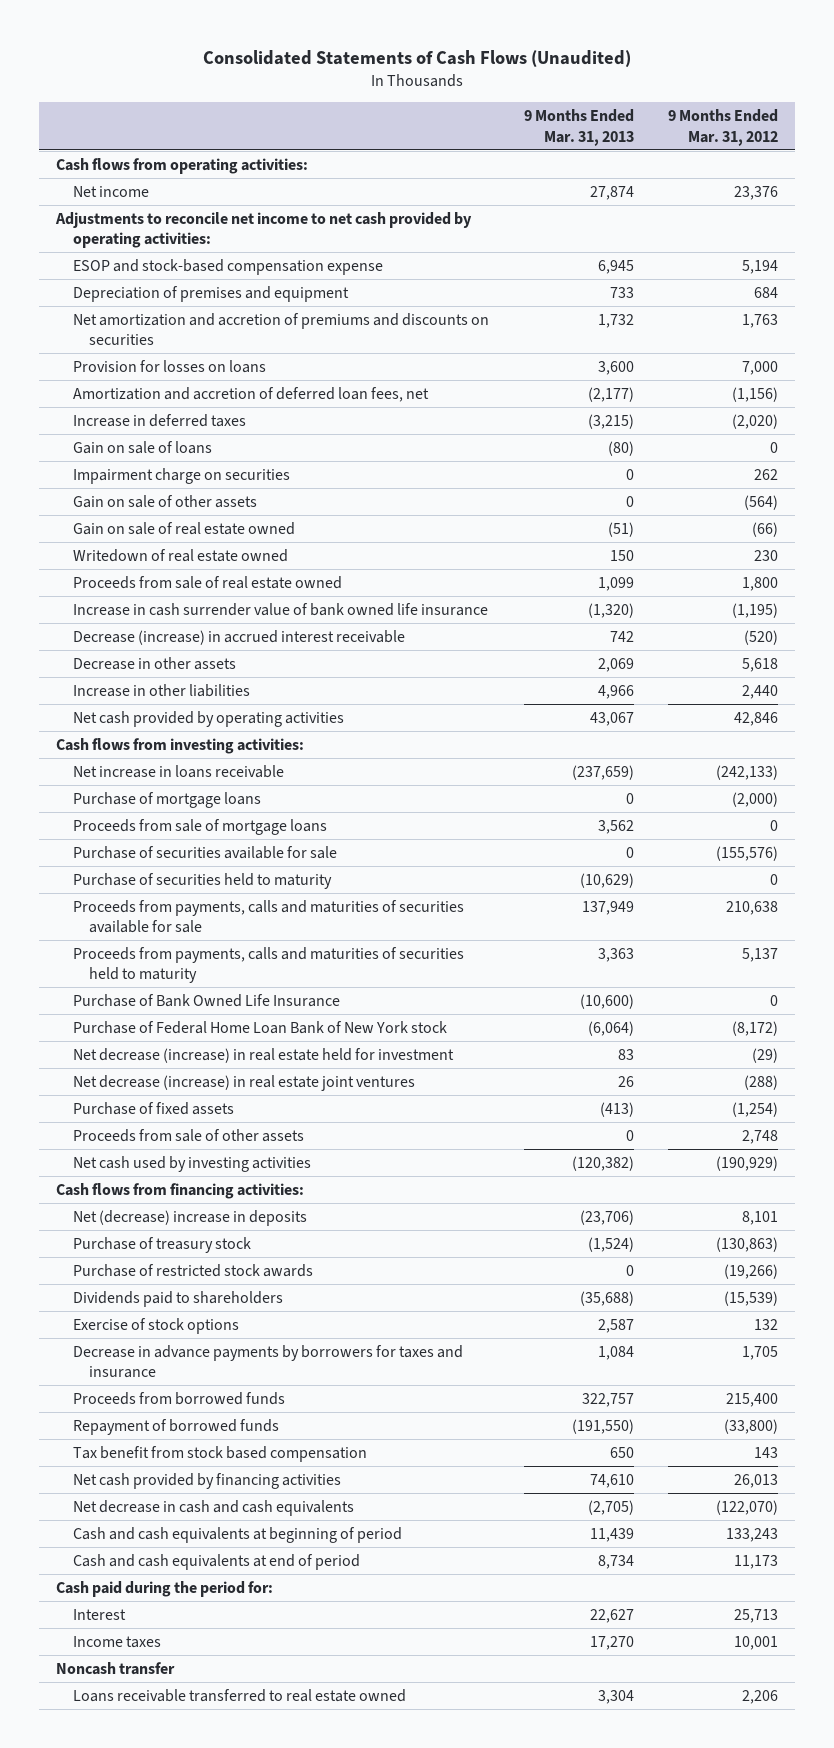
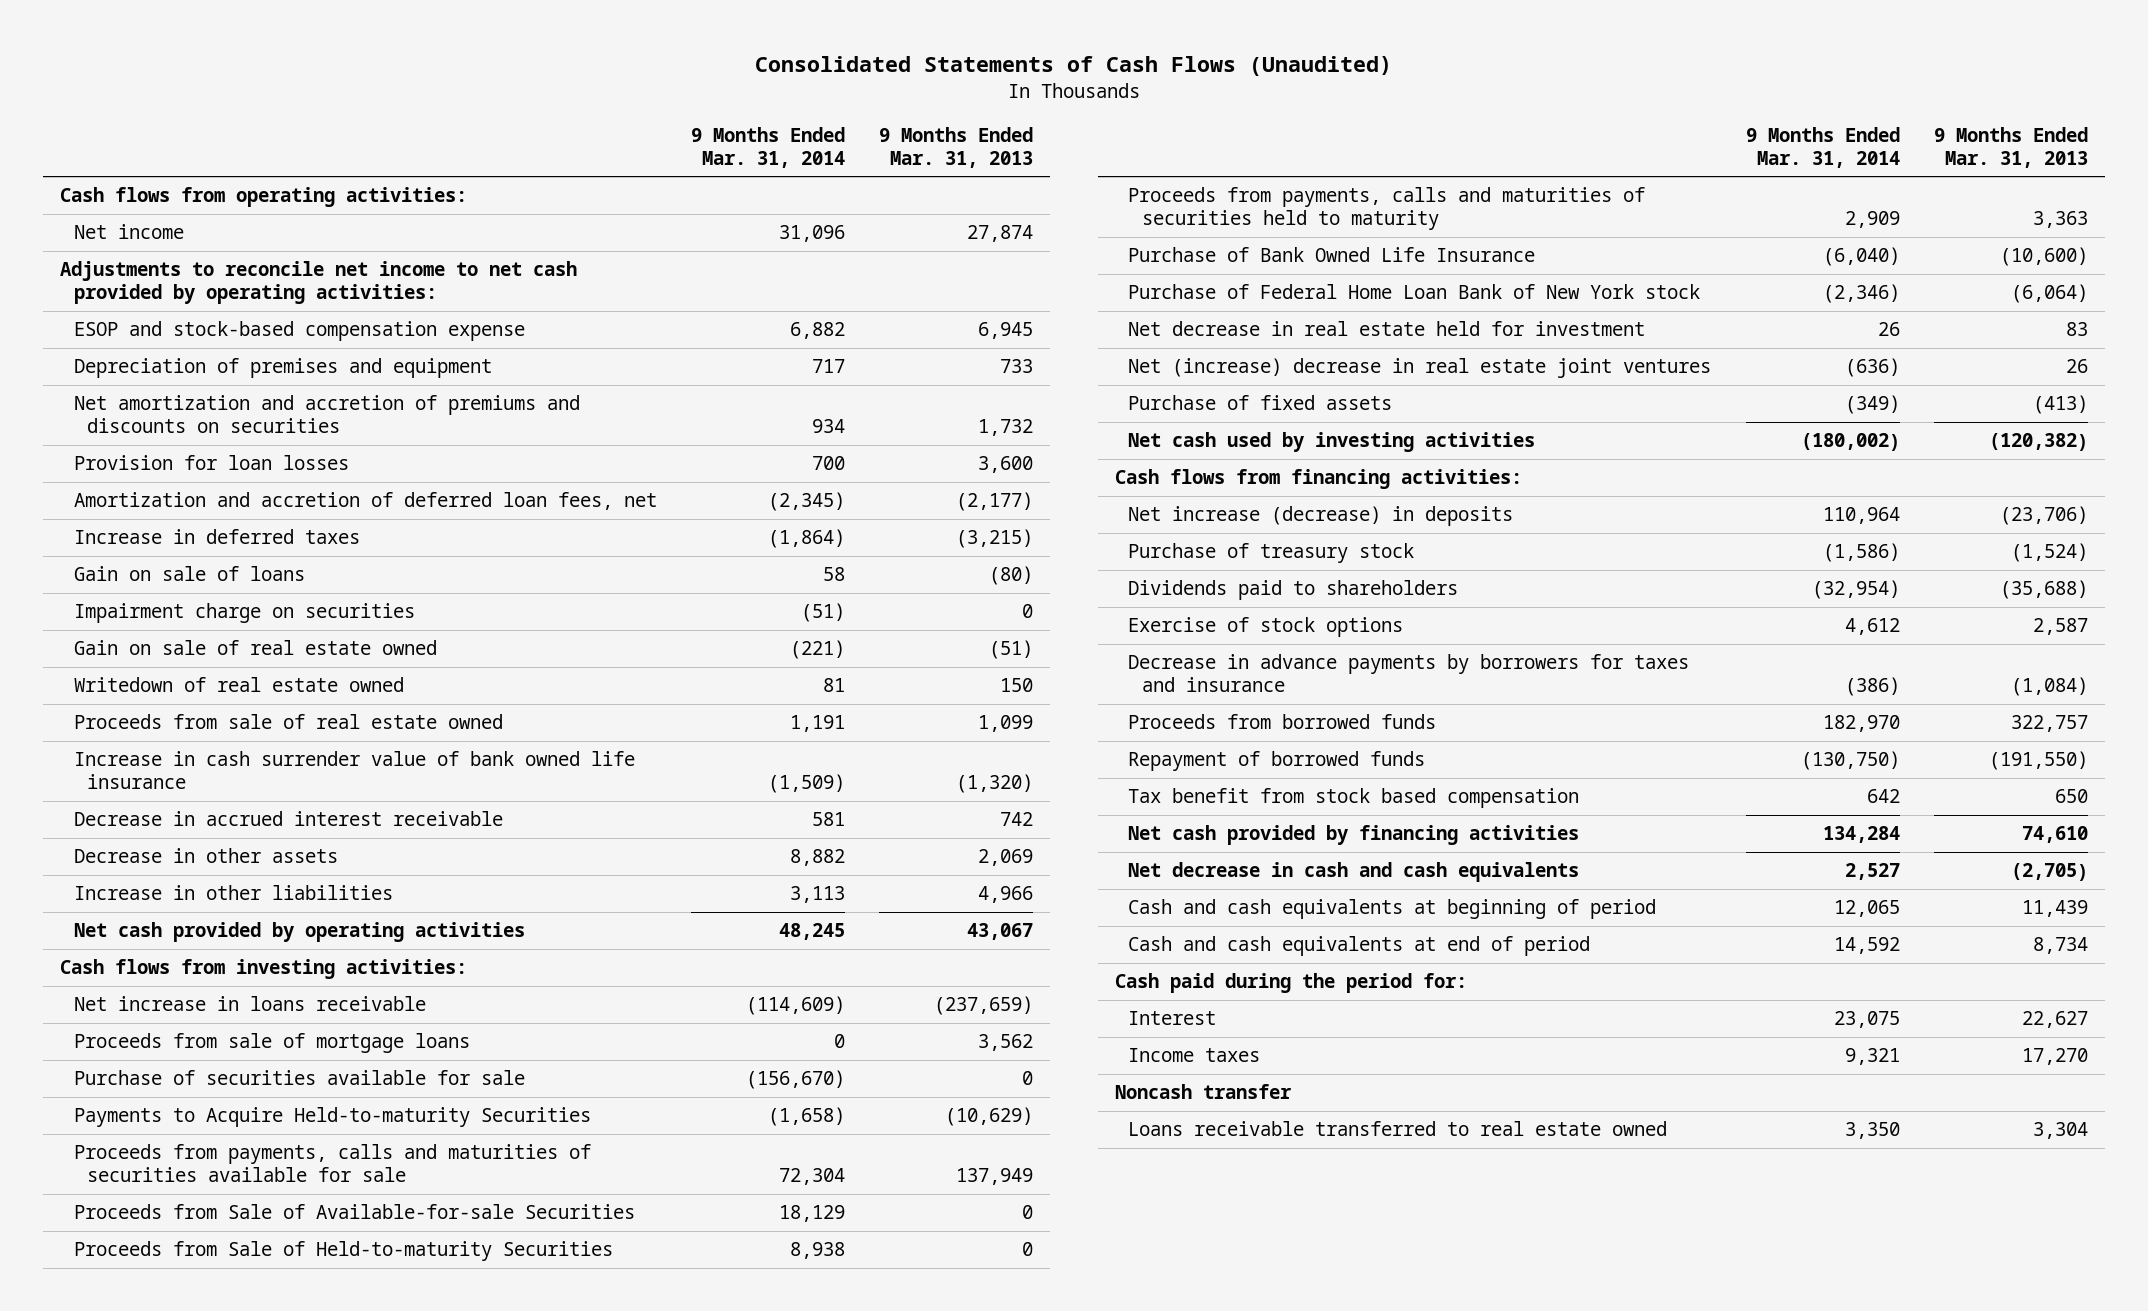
[668,109,779,146] 9 Months Ended Mar. 31, 2012 -> none
none -> [690,126,845,168] 9 Months Ended Mar. 31, 2014
[72,359,266,373] Provision for losses on loans -> [73,455,349,471] Provision for loan losses
[72,494,257,508] Gain on sale of other assets -> none
[72,629,405,645] Decrease (increase) in accrued interest receivable -> [73,811,503,827] Decrease in accrued interest receivable
[72,791,261,808] Purchase of mortgage loans -> none
[72,872,332,889] Purchase of securities held to maturity -> [73,1107,591,1128] Payments to Acquire Held-to-maturity Securities
none -> [73,1204,635,1220] Proceeds from Sale of Available-for-sale Securities
none -> [73,1241,613,1262] Proceeds from Sale of Held-to-maturity Securities
[72,1047,454,1063] Net decrease (increase) in real estate held for investment -> [1128,321,1646,337] Net decrease in real estate held for investment
[72,1074,415,1091] Net decrease (increase) in real estate joint ventures -> [1128,358,1712,379] Net (increase) decrease in real estate joint ventures
[72,1128,304,1142] Proceeds from sale of other assets -> none
[72,1209,307,1226] Net (decrease) increase in deposits -> [1128,506,1514,527] Net increase (decrease) in deposits
[72,1263,313,1277] Purchase of restricted stock awards -> none
[597,1345,634,1360] 1,084 -> [2010,677,2088,697] (1,084)

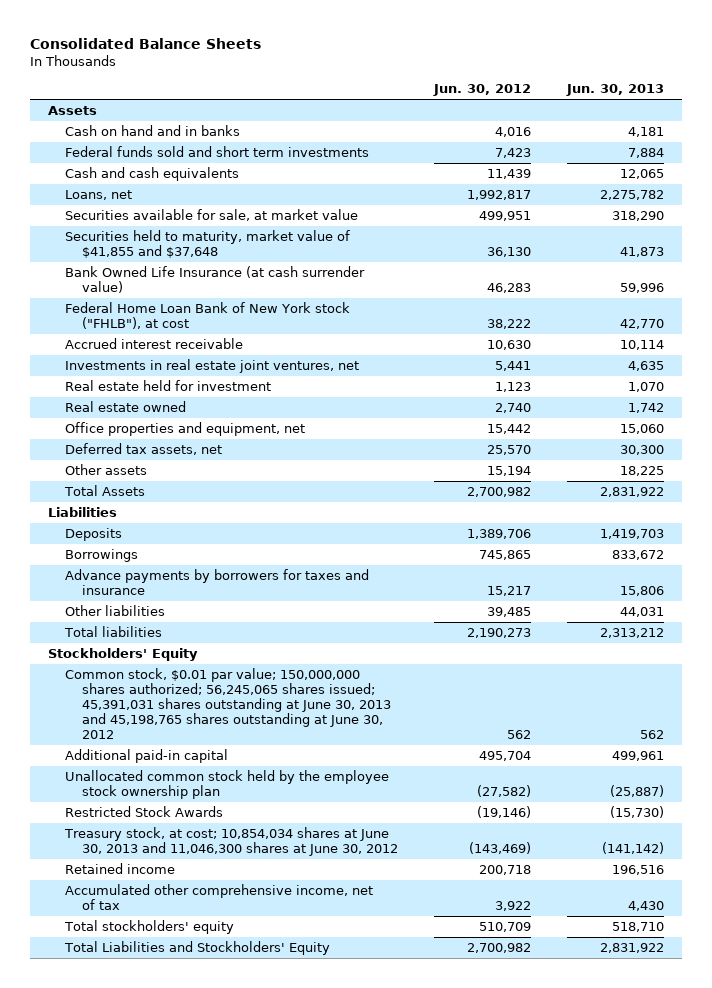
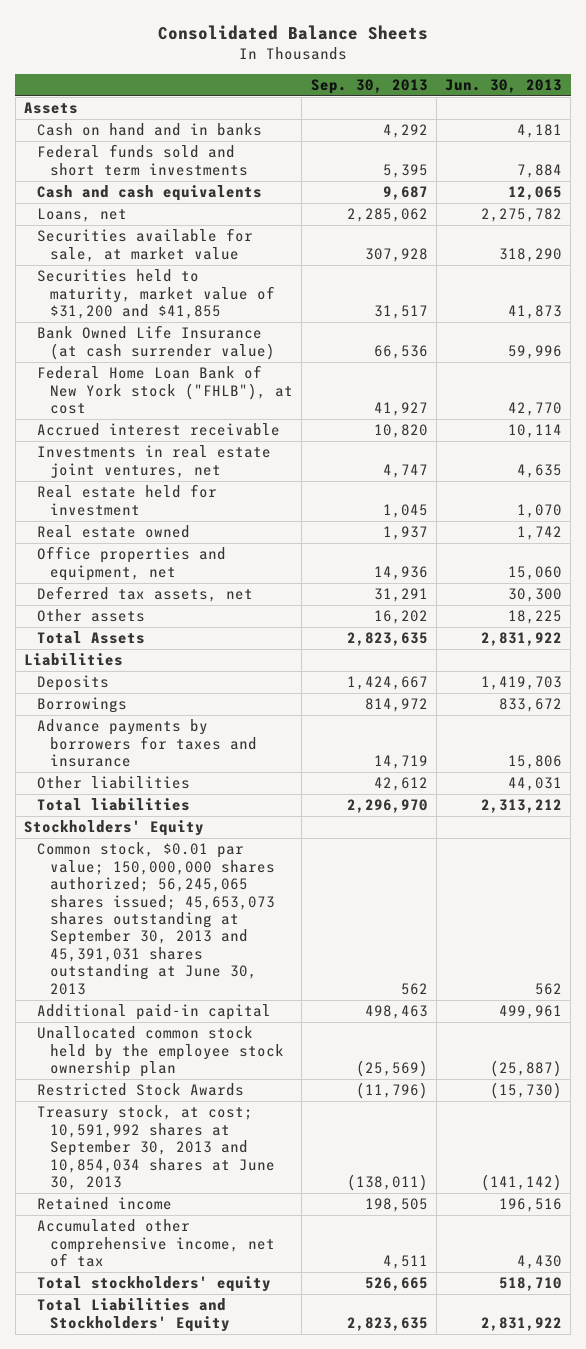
[432,84,531,97] Jun. 30, 2012 -> none
none -> [310,78,428,94] Sep. 30, 2013
[64,230,350,259] Securities held to maturity, market value of $41,855 and $37,648 -> [37,269,275,320] Securities held to maturity, market value of $31,200 and $41,855
[64,668,391,740] Common stock, $0.01 par value; 150,000,000 shares authorized; 56,245,065 shares issued; 45,391,031 shares outstanding at June 30, 2013 and 45,198,765 shares outstanding at June 30, 2012 -> [37,842,275,995] Common stock, $0.01 par value; 150,000,000 shares authorized; 56,245,065 shares issued; 45,653,073 shares outstanding at September 30, 2013 and 45,391,031 shares outstanding at June 30, 2013
[63,827,398,857] Treasury stock, at cost; 10,854,034 shares at June 30, 2013 and 11,046,300 shares at June 30, 2012 -> [37,1105,275,1191] Treasury stock, at cost; 10,591,992 shares at September 30, 2013 and 10,854,034 shares at June 30, 2013

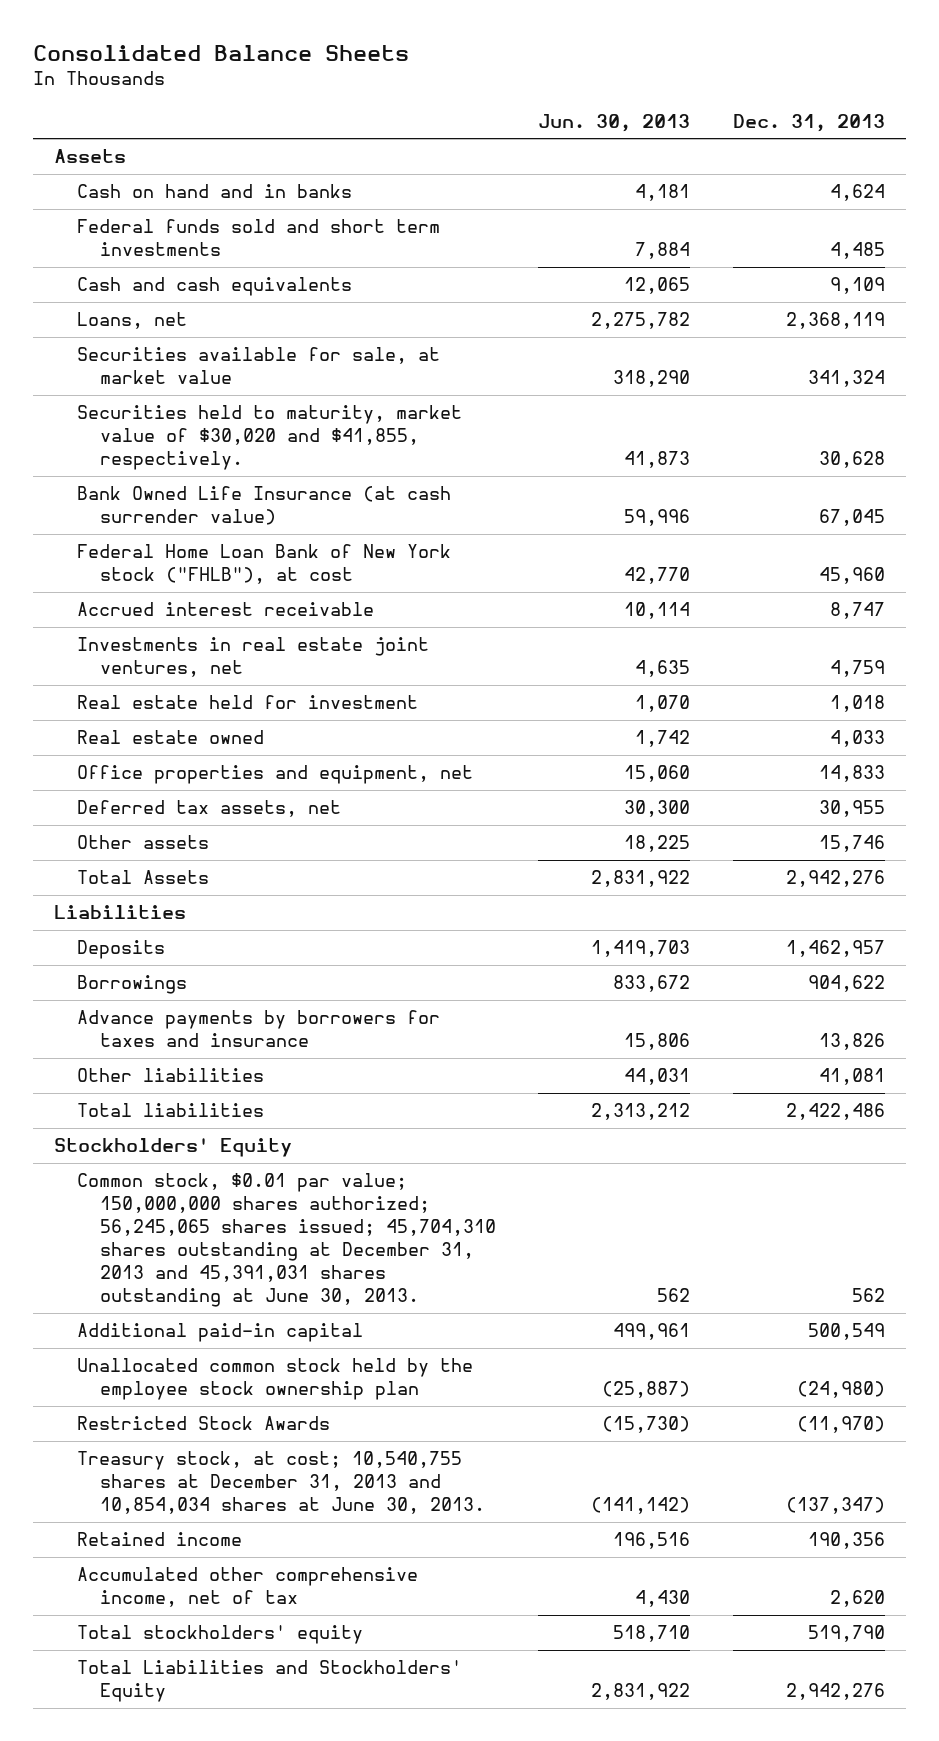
[310,78,428,94] Sep. 30, 2013 -> none
none -> [732,113,885,132] Dec. 31, 2013
[37,269,275,320] Securities held to maturity, market value of $31,200 and $41,855 -> [77,405,463,471] Securities held to maturity, market value of $30,020 and $41,855, respectively.
[37,842,275,995] Common stock, $0.01 par value; 150,000,000 shares authorized; 56,245,065 shares issued; 45,653,073 shares outstanding at September 30, 2013 and 45,391,031 shares outstanding at June 30, 2013 -> [77,1173,496,1308] Common stock, $0.01 par value; 150,000,000 shares authorized; 56,245,065 shares issued; 45,704,310 shares outstanding at December 31, 2013 and 45,391,031 shares outstanding at June 30, 2013.
[37,1105,275,1191] Treasury stock, at cost; 10,591,992 shares at September 30, 2013 and 10,854,034 shares at June 30, 2013 -> [77,1451,485,1515] Treasury stock, at cost; 10,540,755 shares at December 31, 2013 and 10,854,034 shares at June 30, 2013.

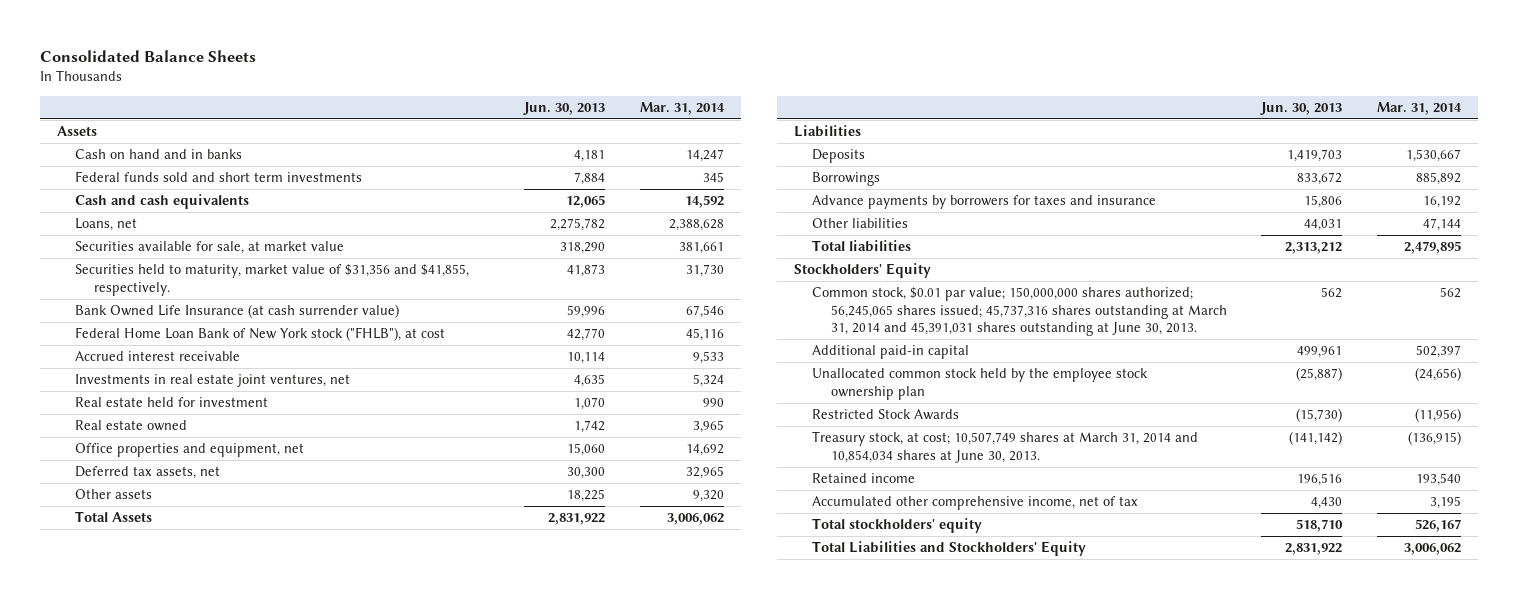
[732,113,885,132] Dec. 31, 2013 -> none
none -> [639,101,725,115] Mar. 31, 2014
[77,405,463,471] Securities held to maturity, market value of $30,020 and $41,855, respectively. -> [75,264,470,296] Securities held to maturity, market value of $31,356 and $41,855, respectively.
[77,1173,496,1308] Common stock, $0.01 par value; 150,000,000 shares authorized; 56,245,065 shares issued; 45,704,310 shares outstanding at December 31, 2013 and 45,391,031 shares outstanding at June 30, 2013. -> [812,287,1227,336] Common stock, $0.01 par value; 150,000,000 shares authorized; 56,245,065 shares issued; 45,737,316 shares outstanding at March 31, 2014 and 45,391,031 shares outstanding at June 30, 2013.
[77,1451,485,1515] Treasury stock, at cost; 10,540,755 shares at December 31, 2013 and 10,854,034 shares at June 30, 2013. -> [812,431,1199,463] Treasury stock, at cost; 10,507,749 shares at March 31, 2014 and 10,854,034 shares at June 30, 2013.

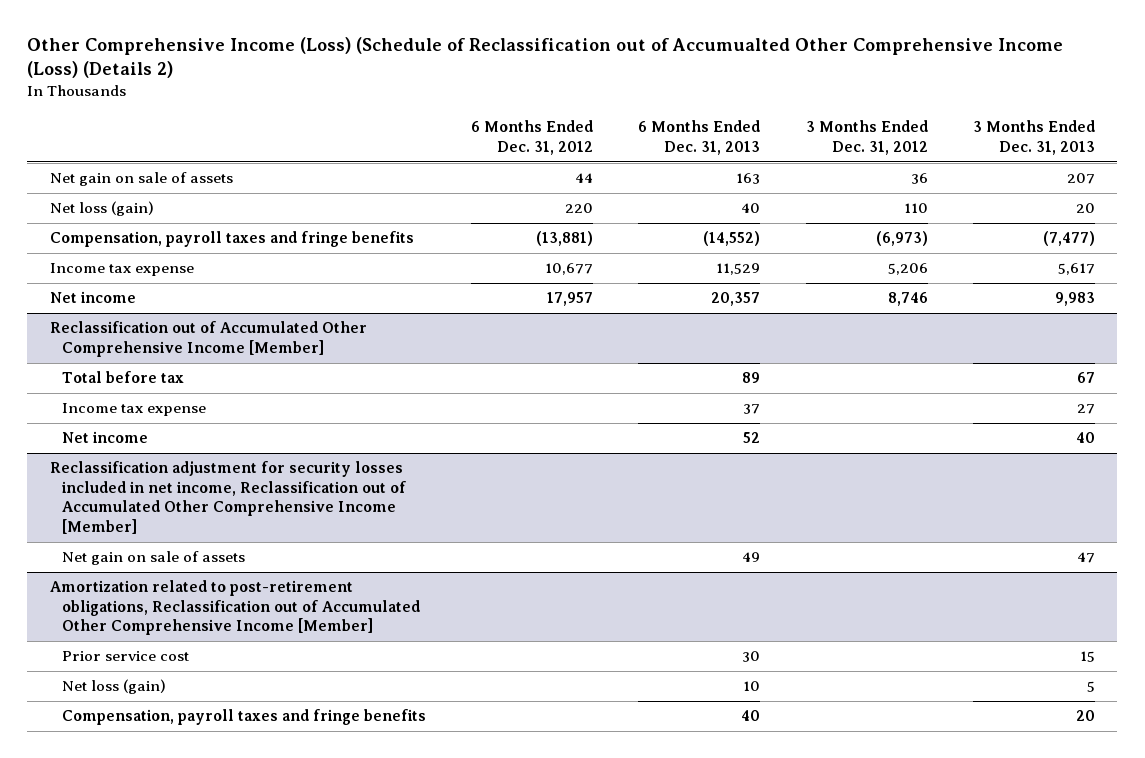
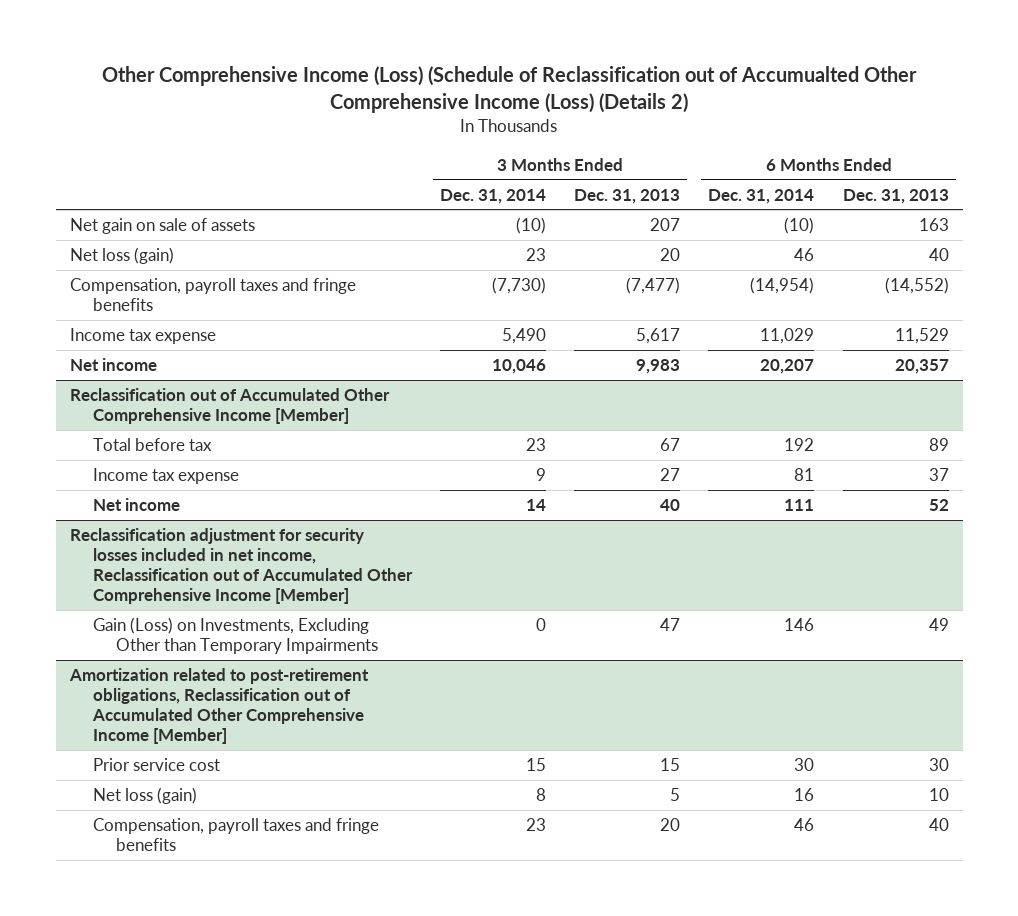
[471,120,594,155] 6 Months Ended Dec. 31, 2012 -> none
[805,120,928,155] 3 Months Ended Dec. 31, 2012 -> none
none -> [440,188,547,204] Dec. 31, 2014
none -> [708,188,815,204] Dec. 31, 2014
[62,551,246,566] Net gain on sale of assets -> [92,617,378,655] Gain (Loss) on Investments, Excluding Other than Temporary Impairments

